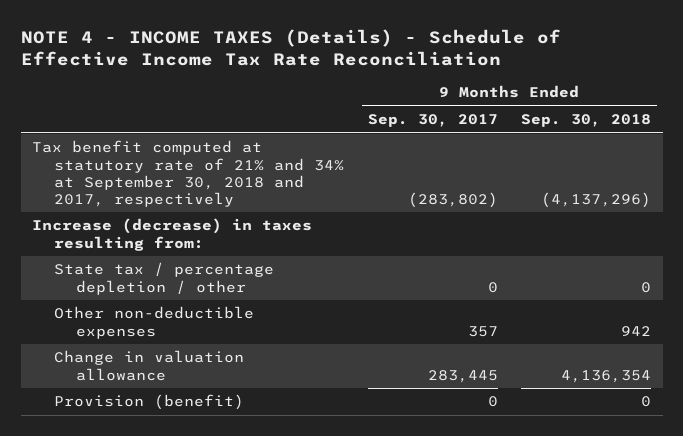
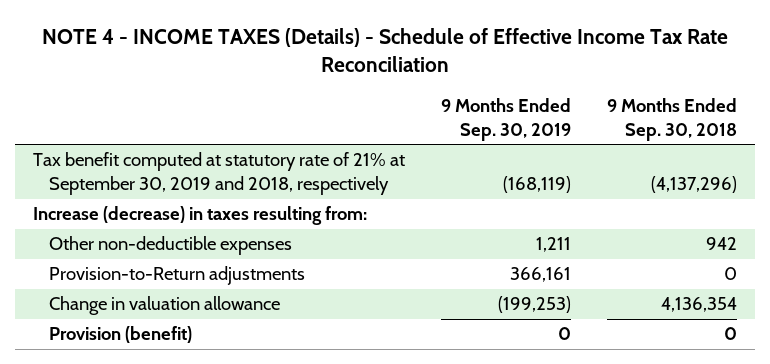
[367,114,498,128] Sep. 30, 2017 -> none
none -> [441,97,572,141] 9 Months Ended Sep. 30, 2019
[32,140,345,208] Tax benefit computed at statutory rate of 21% and 34% at September 30, 2018 and 2017, respectively -> [33,152,406,196] Tax benefit computed at statutory rate of 21% at September 30, 2019 and 2018, respectively
[54,262,275,295] State tax / percentage depletion / other -> none
none -> [48,266,305,286] Provision-to-Return adjustments

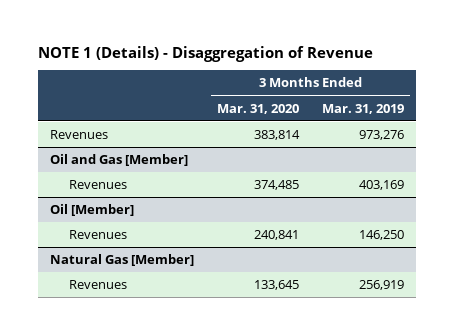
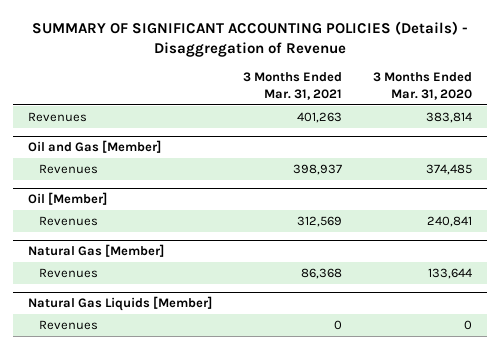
[37,45,373,62] NOTE 1 (Details) - Disaggregation of Revenue -> [31,20,468,58] SUMMARY OF SIGNIFICANT ACCOUNTING POLICIES (Details) - Disaggregation of Revenue
[322,103,405,114] Mar. 31, 2019 -> none
none -> [242,72,342,100] 3 Months Ended Mar. 31, 2021
[254,280,300,291] 133,645 -> [427,268,472,280] 133,644
none -> [28,296,213,312] Natural Gas Liquids [Member]
none -> [38,320,98,331] Revenues

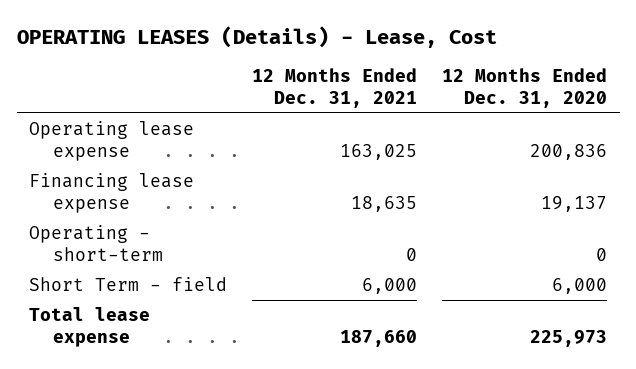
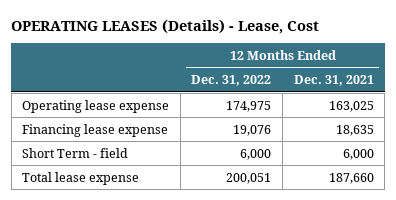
[442,68,608,108] 12 Months Ended Dec. 31, 2020 -> none
none -> [191,75,272,87] Dec. 31, 2022
[29,225,163,261] Operating - short-term -> none

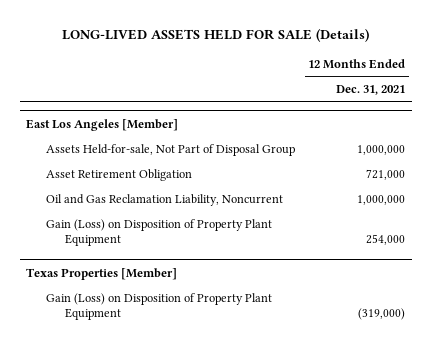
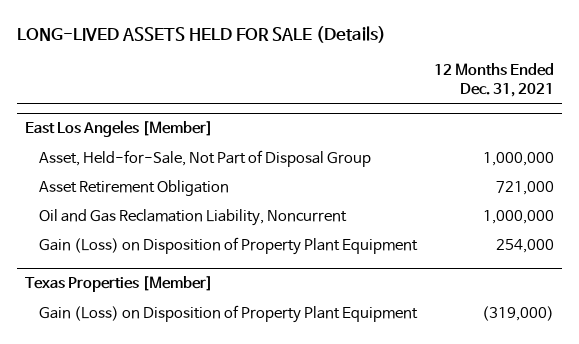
[45,143,295,156] Assets Held-for-sale, Not Part of Disposal Group -> [39,150,372,168] Asset, Held-for-Sale, Not Part of Disposal Group

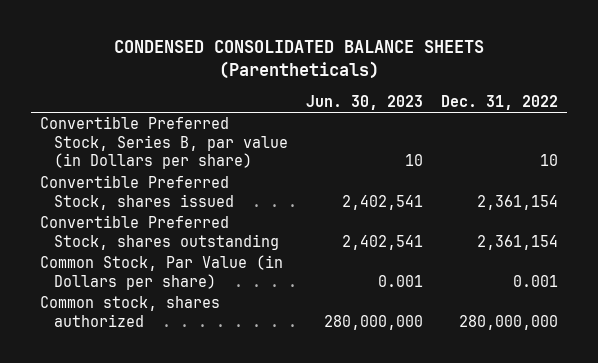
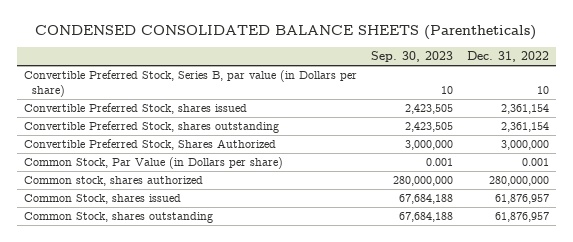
[305,94,423,110] Jun. 30, 2023 -> none
none -> [370,51,453,63] Sep. 30, 2023
none -> [24,139,277,151] Convertible Preferred Stock, Shares Authorized
none -> [24,194,182,205] Common Stock, shares issued
none -> [24,212,214,224] Common Stock, shares outstanding

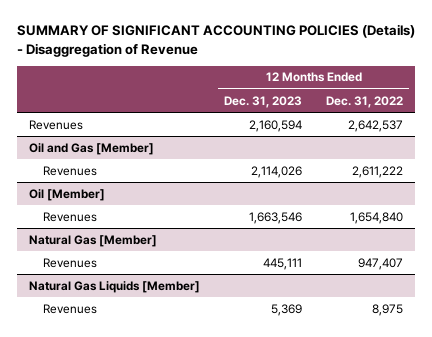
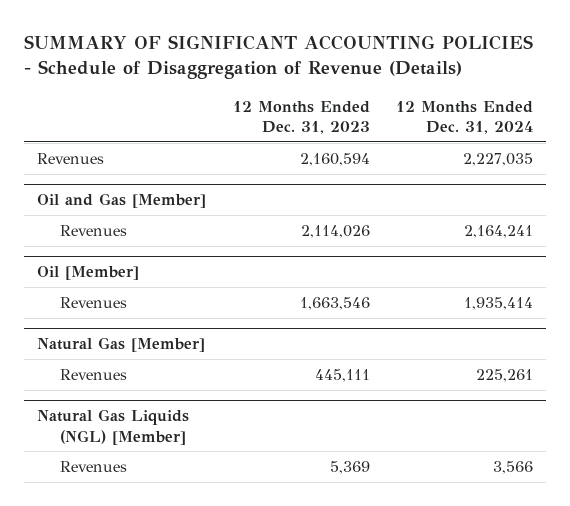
[16,24,415,57] SUMMARY OF SIGNIFICANT ACCOUNTING POLICIES (Details) - Disaggregation of Revenue -> [24,35,534,80] SUMMARY OF SIGNIFICANT ACCOUNTING POLICIES - Schedule of Disaggregation of Revenue (Details)
[326,95,404,108] Dec. 31, 2022 -> none
none -> [395,100,533,134] 12 Months Ended Dec. 31, 2024
[28,280,200,293] Natural Gas Liquids [Member] -> [37,409,190,445] Natural Gas Liquids (NGL) [Member]

